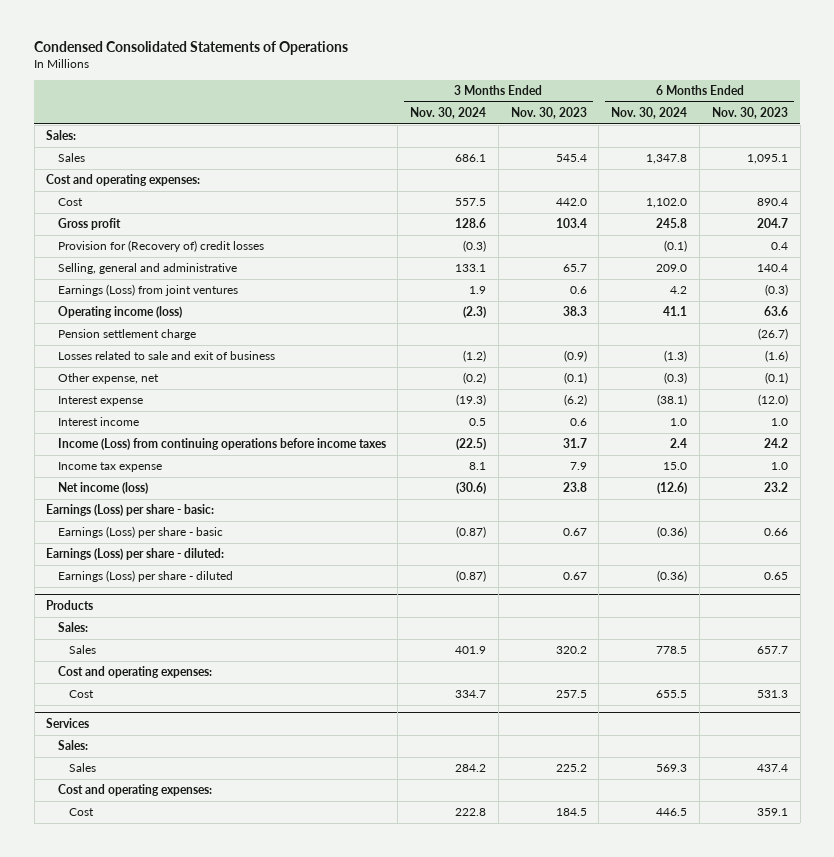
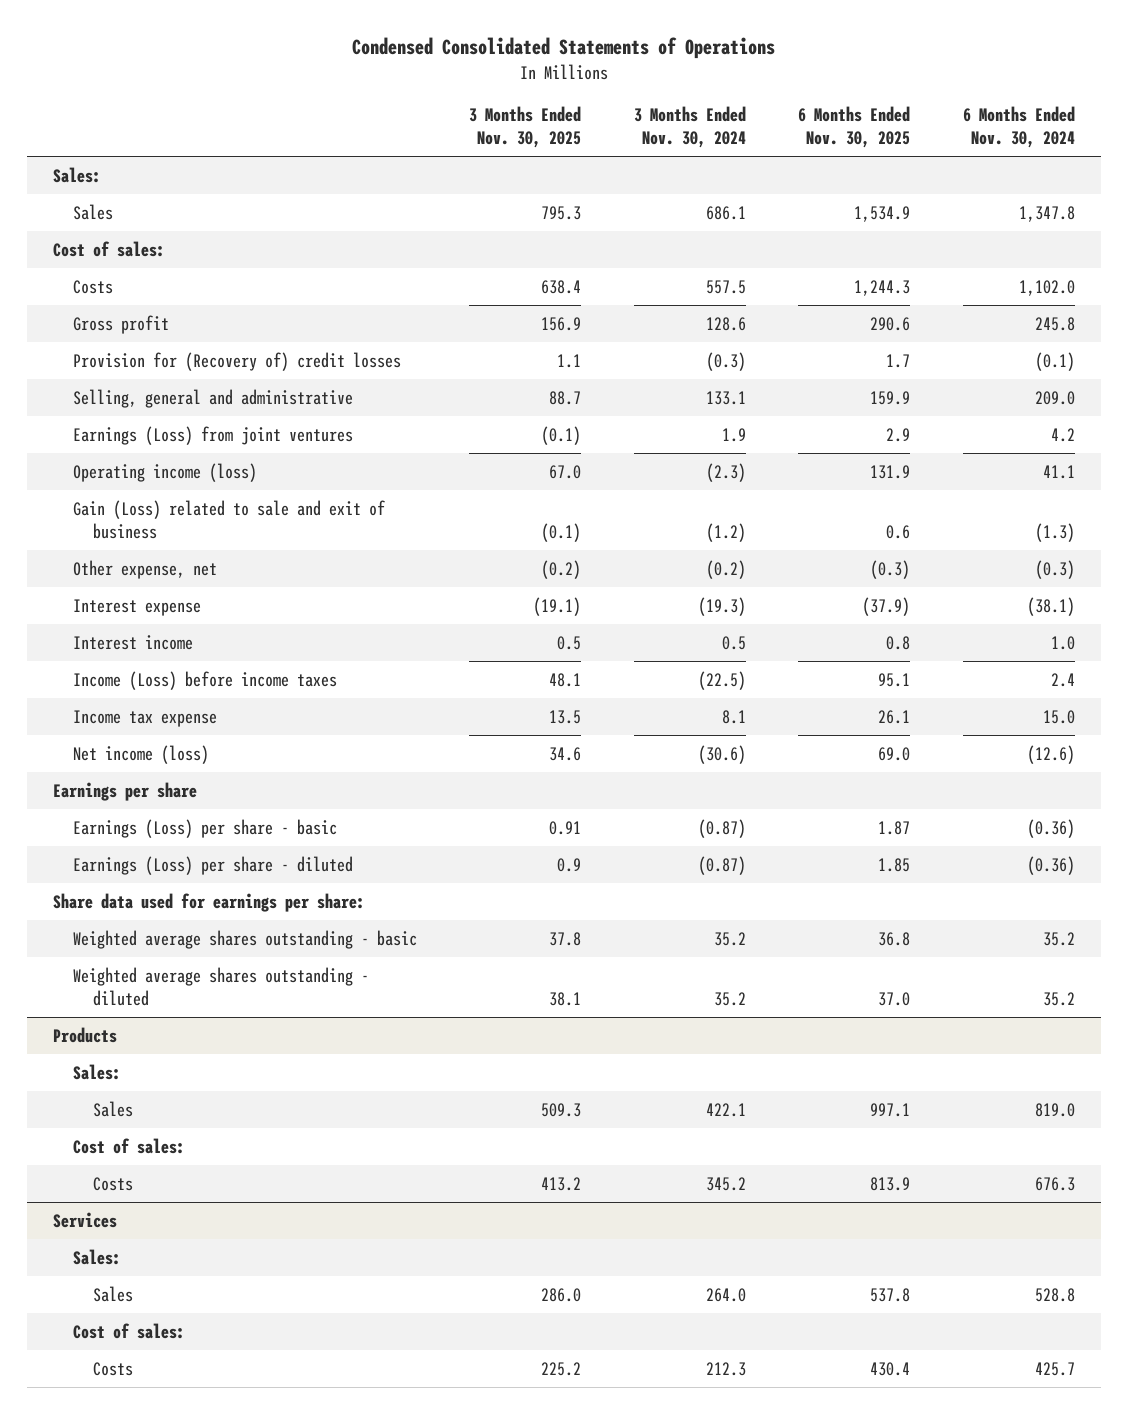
[510,107,587,120] Nov. 30, 2023 -> none
[711,107,788,120] Nov. 30, 2023 -> none
none -> [469,106,582,149] 3 Months Ended Nov. 30, 2025
none -> [798,106,911,149] 6 Months Ended Nov. 30, 2025
[46,174,201,187] Cost and operating expenses: -> [52,240,165,257] Cost of sales:
[57,198,83,207] Cost -> [72,279,113,294] Costs
[57,329,196,341] Pension settlement charge -> none
[57,351,275,361] Losses related to sale and exit of business -> [72,499,385,539] Gain (Loss) related to sale and exit of business
[57,438,386,451] Income (Loss) from continuing operations before income taxes -> [72,670,337,690] Income (Loss) before income taxes
[46,504,215,517] Earnings (Loss) per share - basic: -> [52,781,197,801] Earnings per share
[46,548,225,561] Earnings (Loss) per share - diluted: -> none
none -> [52,892,365,912] Share data used for earnings per share:
none -> [72,929,417,949] Weighted average shares outstanding - basic
none -> [72,966,369,1006] Weighted average shares outstanding - diluted
[455,646,487,655] 401.9 -> [705,1102,746,1117] 422.1
[656,646,688,655] 778.5 -> [1034,1102,1075,1117] 819.0
[57,666,212,679] Cost and operating expenses: -> [72,1137,185,1154] Cost of sales:
[68,690,94,699] Cost -> [93,1176,134,1191] Costs
[455,690,487,699] 334.7 -> [705,1176,746,1191] 345.2
[656,690,688,699] 655.5 -> [1034,1176,1075,1191] 676.3
[455,764,487,773] 284.2 -> [705,1287,746,1302] 264.0
[656,764,688,773] 569.3 -> [1034,1287,1075,1302] 528.8
[57,784,212,797] Cost and operating expenses: -> [72,1322,185,1339] Cost of sales:
[68,808,94,817] Cost -> [93,1361,134,1376] Costs
[455,808,487,817] 222.8 -> [705,1361,746,1376] 212.3
[656,808,688,817] 446.5 -> [1034,1361,1075,1376] 425.7

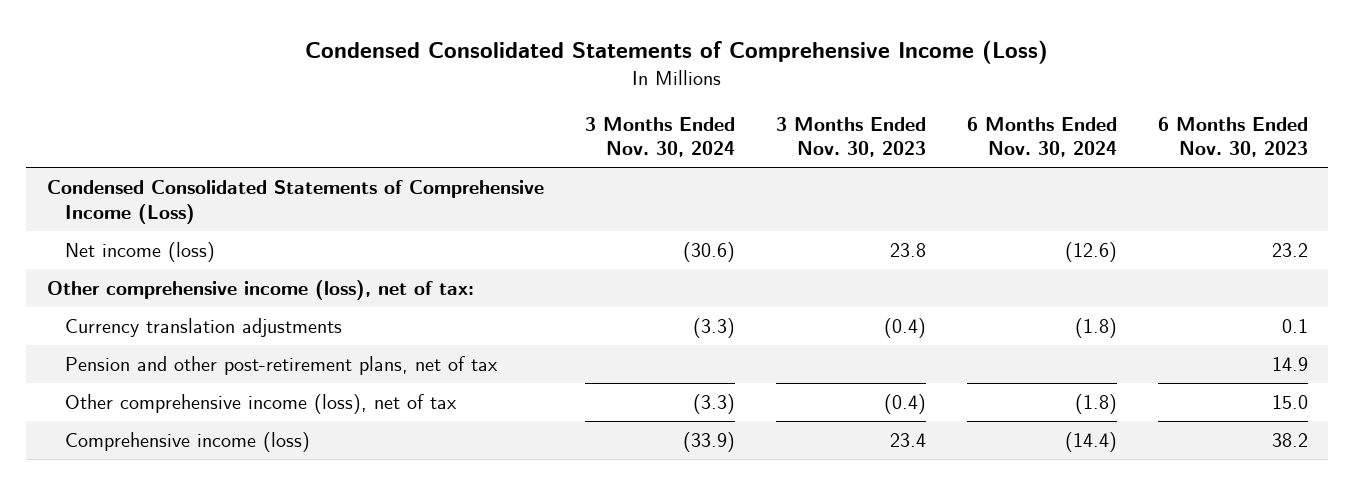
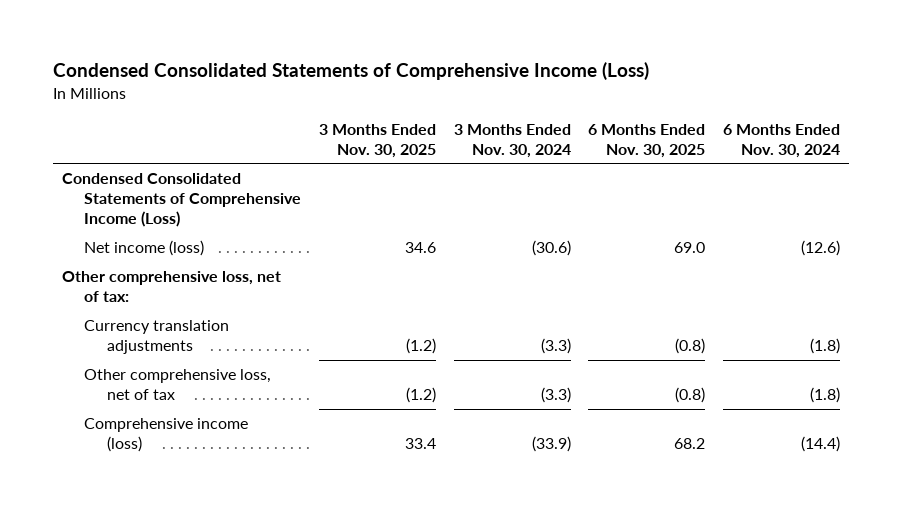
[775,116,926,158] 3 Months Ended Nov. 30, 2023 -> none
[1157,116,1308,158] 6 Months Ended Nov. 30, 2023 -> none
none -> [318,123,436,158] 3 Months Ended Nov. 30, 2025
none -> [588,123,706,158] 6 Months Ended Nov. 30, 2025
[46,279,474,300] Other comprehensive income (loss), net of tax: -> [61,270,281,303] Other comprehensive loss, net of tax:
[64,355,498,375] Pension and other post-retirement plans, net of tax -> none
[64,393,457,414] Other comprehensive income (loss), net of tax -> [84,368,272,401] Other comprehensive loss, net of tax

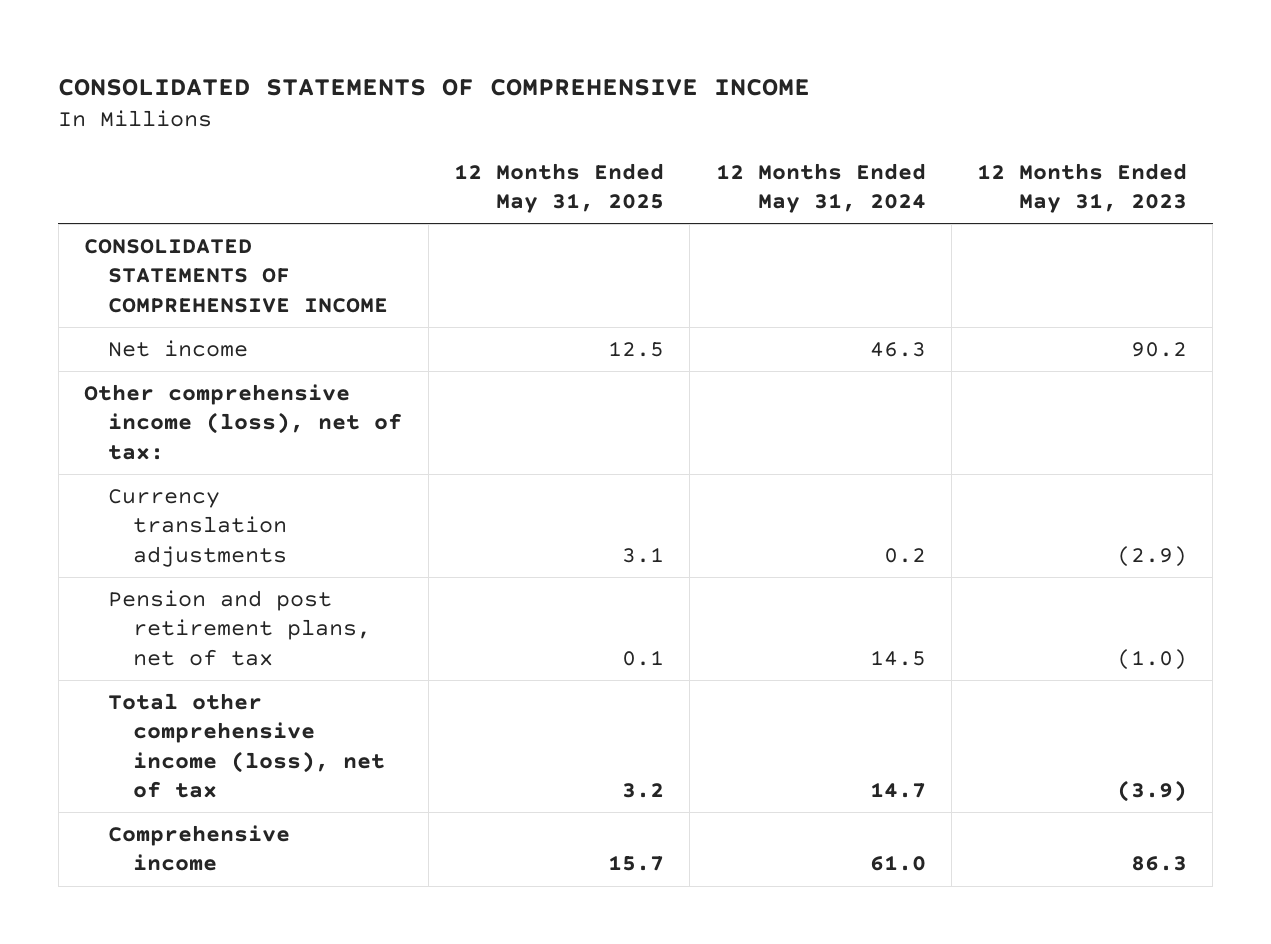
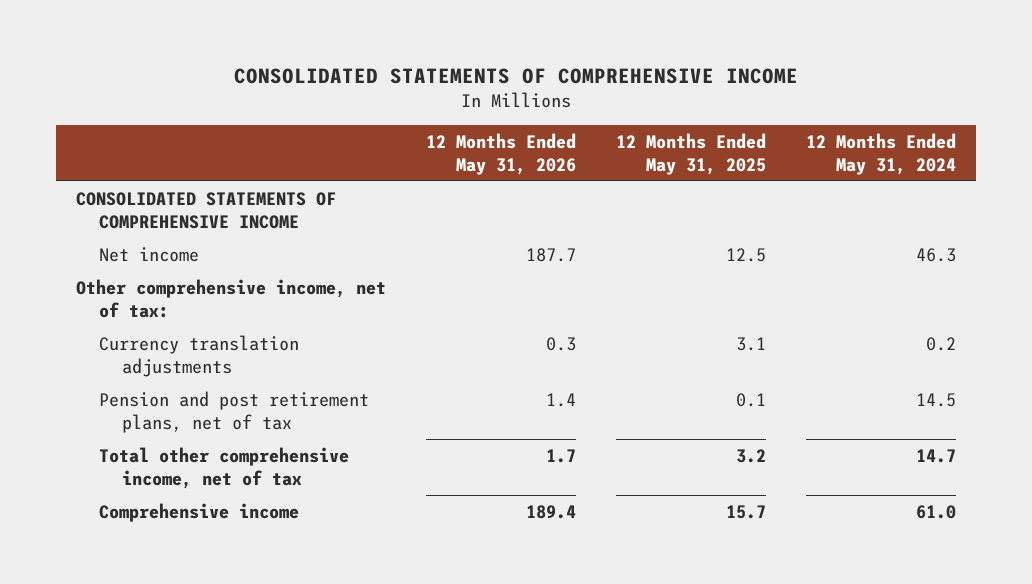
[977,162,1188,213] 12 Months Ended May 31, 2023 -> none
none -> [425,132,576,175] 12 Months Ended May 31, 2026
[84,383,403,460] Other comprehensive income (loss), net of tax: -> [75,278,386,318] Other comprehensive income, net of tax:
[108,692,385,799] Total other comprehensive income (loss), net of tax -> [98,446,349,489] Total other comprehensive income, net of tax

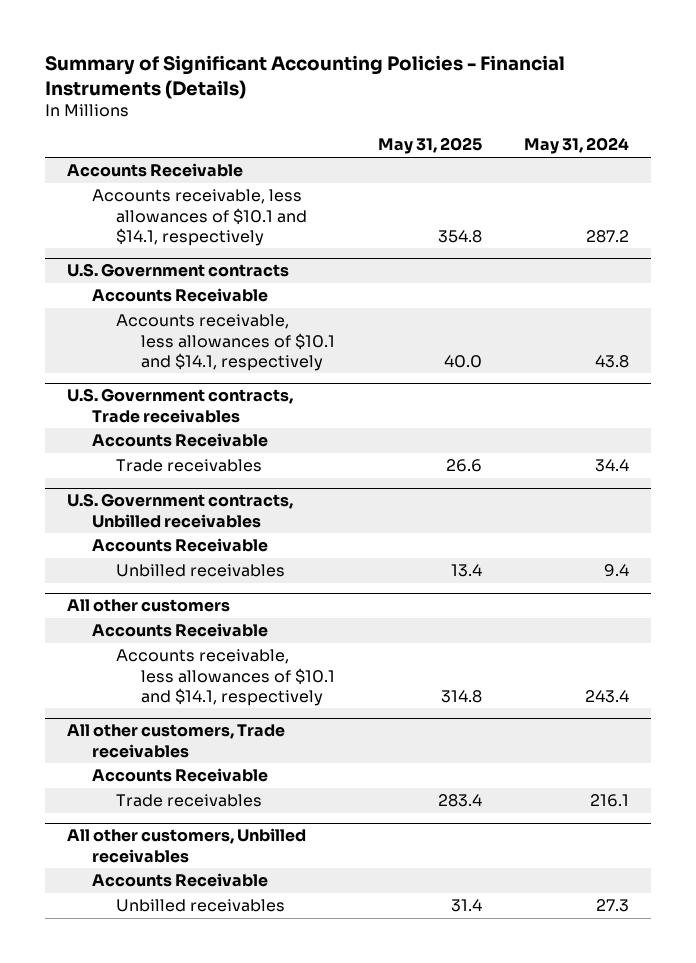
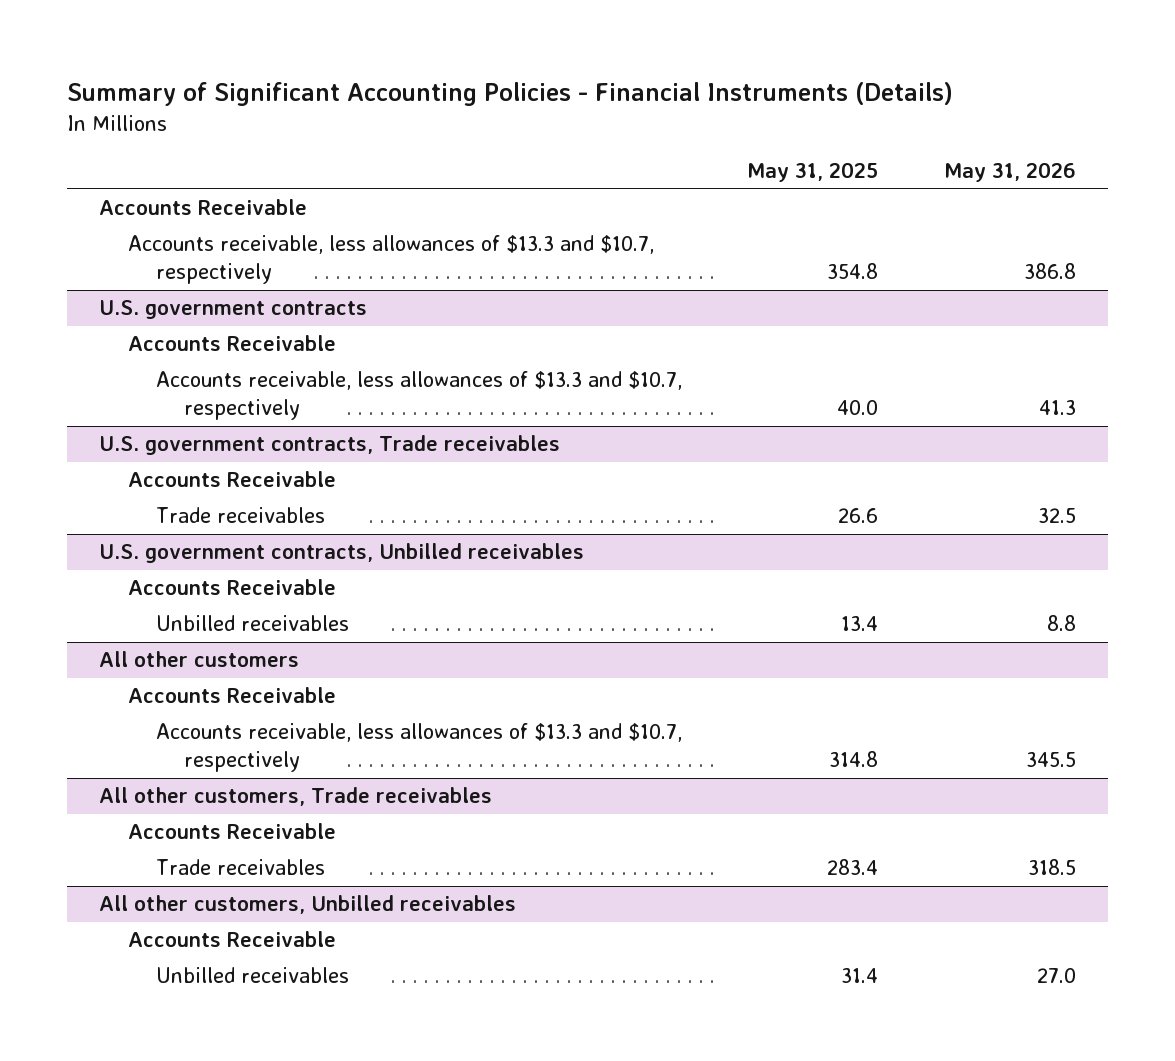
[524,137,630,155] May 31, 2024 -> none
none -> [943,162,1076,183] May 31, 2026
[91,189,308,246] Accounts receivable, less allowances of $10.1 and $14.1, respectively -> [127,235,654,285] Accounts receivable, less allowances of $13.3 and $10.7, respectively
[66,263,289,278] U.S. Government contracts -> [99,300,368,320] U.S. government contracts
[116,314,336,371] Accounts receivable, less allowances of $10.1 and $14.1, respectively -> [156,371,683,421] Accounts receivable, less allowances of $13.3 and $10.7, respectively
[66,388,293,423] U.S. Government contracts, Trade receivables -> [99,435,561,456] U.S. government contracts, Trade receivables
[66,493,293,528] U.S. Government contracts, Unbilled receivables -> [99,543,585,564] U.S. government contracts, Unbilled receivables
[116,649,336,706] Accounts receivable, less allowances of $10.1 and $14.1, respectively -> [156,723,683,773] Accounts receivable, less allowances of $13.3 and $10.7, respectively

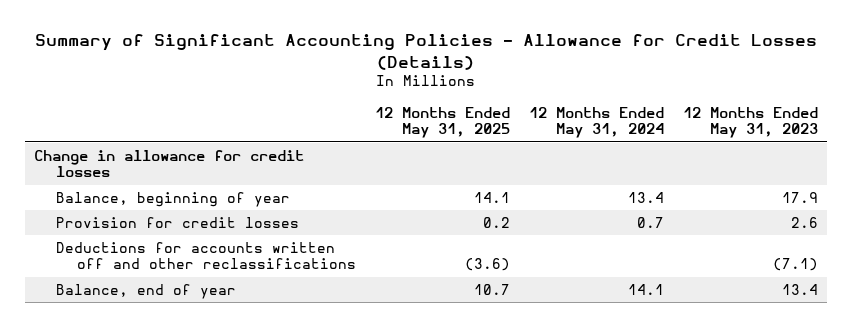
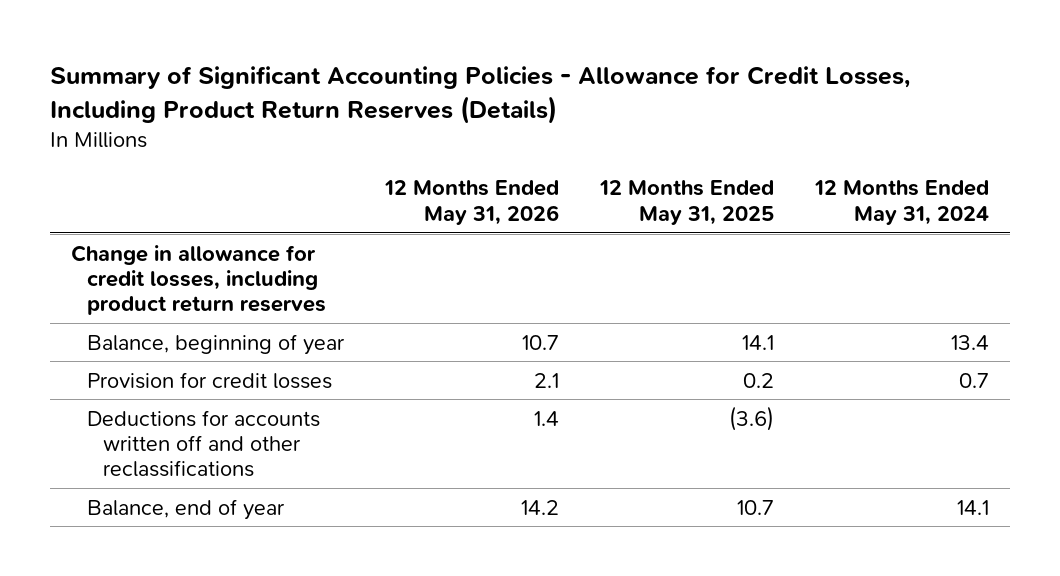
[35,34,818,70] Summary of Significant Accounting Policies - Allowance for Credit Losses (Details) -> [50,65,911,124] Summary of Significant Accounting Policies - Allowance for Credit Losses, Including Product Return Reserves (Details)
[682,106,818,139] 12 Months Ended May 31, 2023 -> none
none -> [384,180,560,225] 12 Months Ended May 31, 2026
[34,149,305,178] Change in allowance for credit losses -> [70,244,326,316] Change in allowance for credit losses, including product return reserves

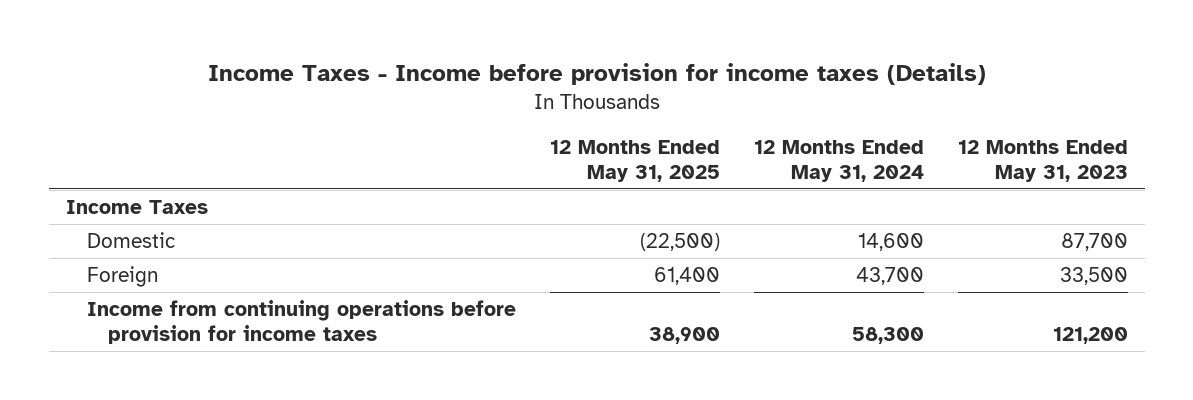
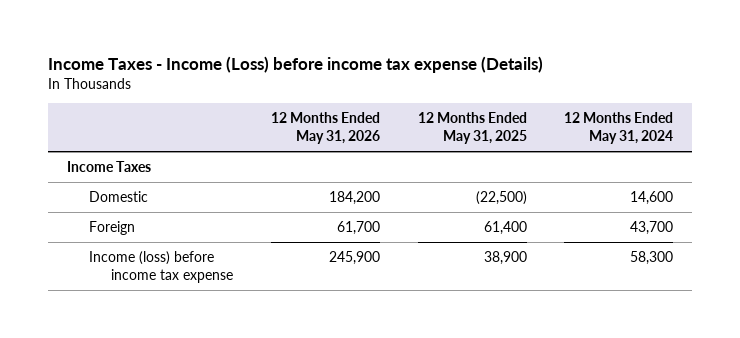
[207,63,986,86] Income Taxes - Income before provision for income taxes (Details) -> [47,55,543,73] Income Taxes - Income (Loss) before income tax expense (Details)
[957,139,1128,183] 12 Months Ended May 31, 2023 -> none
none -> [271,112,381,145] 12 Months Ended May 31, 2026
[87,299,517,345] Income from continuing operations before provision for income taxes -> [89,250,234,284] Income (loss) before income tax expense

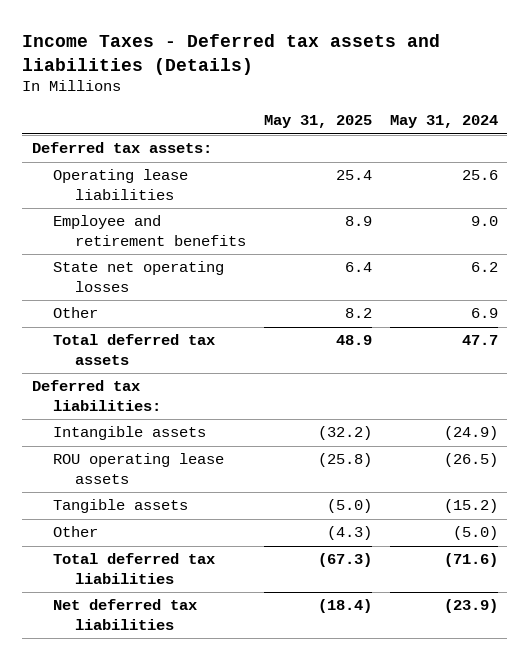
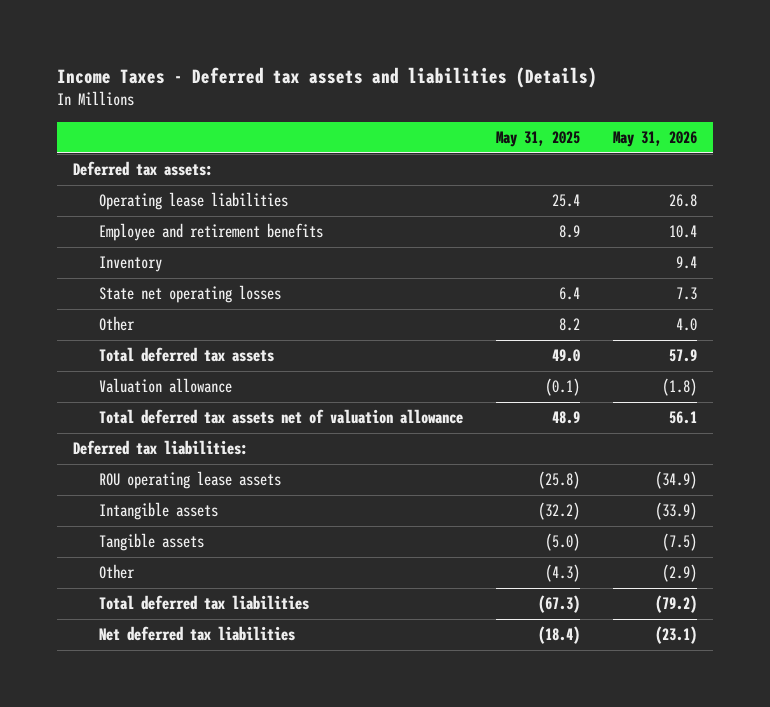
[390,115,499,129] May 31, 2024 -> none
none -> [612,131,697,148] May 31, 2026
none -> [99,256,163,273] Inventory
[336,335,373,346] 48.9 -> [551,349,580,363] 49.0
none -> [99,378,233,394] Valuation allowance
none -> [99,409,464,425] Total deferred tax assets net of valuation allowance
[53,426,207,441] Intangible assets -> [99,502,219,521] Intangible assets

